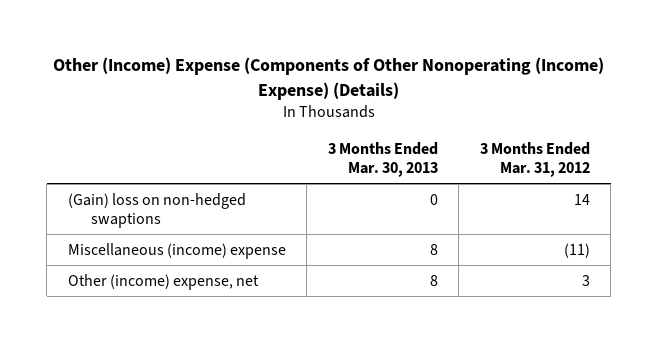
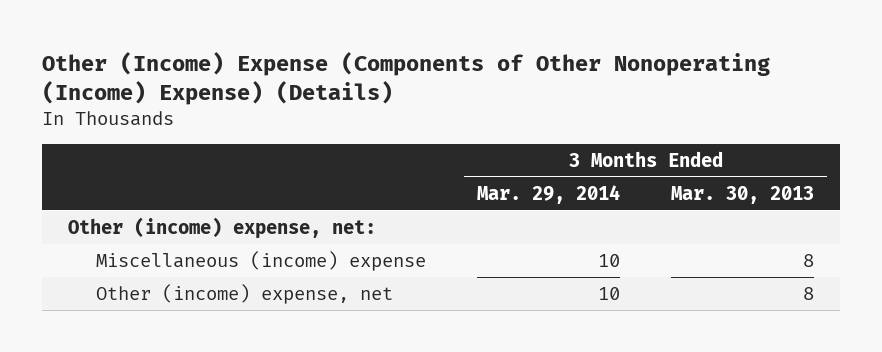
[479,141,590,178] 3 Months Ended Mar. 31, 2012 -> none
none -> [477,184,621,204] Mar. 29, 2014
[67,192,246,229] (Gain) loss on non-hedged swaptions -> none
none -> [67,216,376,239] Other (income) expense, net:

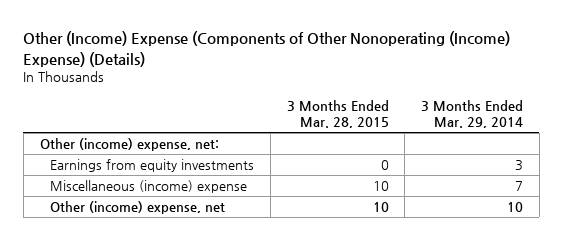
[671,185,815,204] Mar. 30, 2013 -> none
none -> [286,99,389,128] 3 Months Ended Mar. 28, 2015
none -> [49,159,254,173] Earnings from equity investments
[598,253,621,267] 10 -> [515,181,524,192] 7

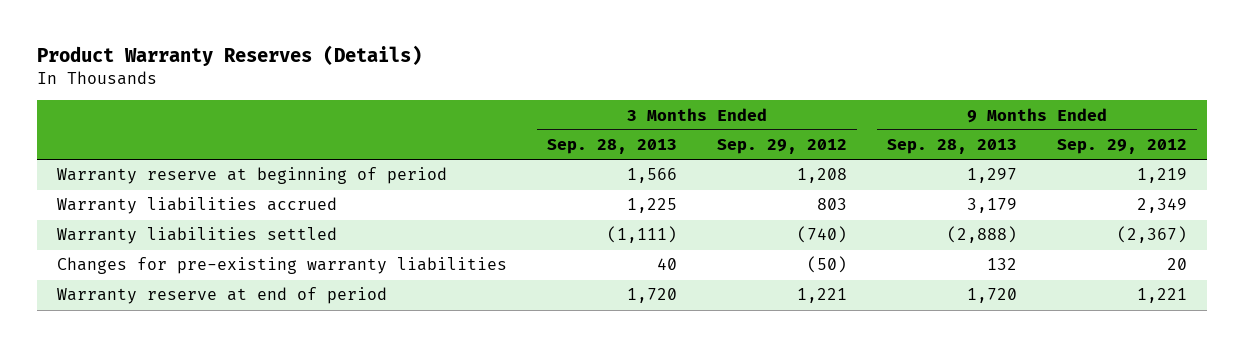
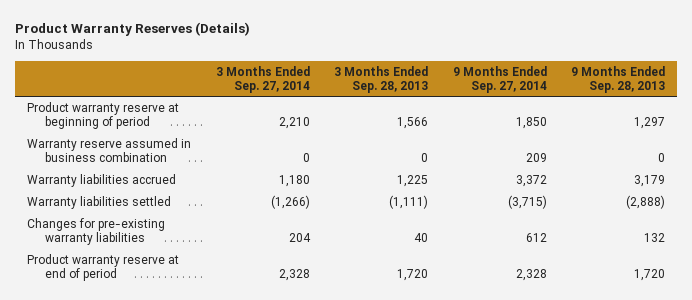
[717,139,848,155] Sep. 29, 2012 -> none
[1056,139,1187,155] Sep. 29, 2012 -> none
none -> [215,66,310,93] 3 Months Ended Sep. 27, 2014
none -> [452,66,547,93] 9 Months Ended Sep. 27, 2014
[57,167,448,185] Warranty reserve at beginning of period -> [27,102,180,129] Product warranty reserve at beginning of period
none -> [27,138,192,162] Warranty reserve assumed in business combination
[57,287,388,305] Warranty reserve at end of period -> [27,254,180,281] Product warranty reserve at end of period

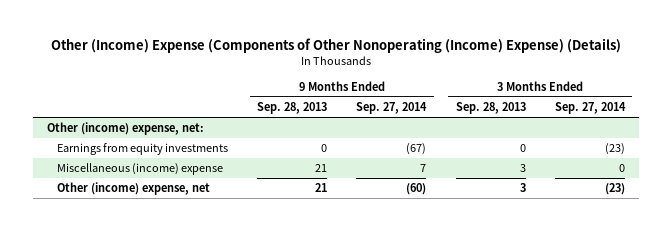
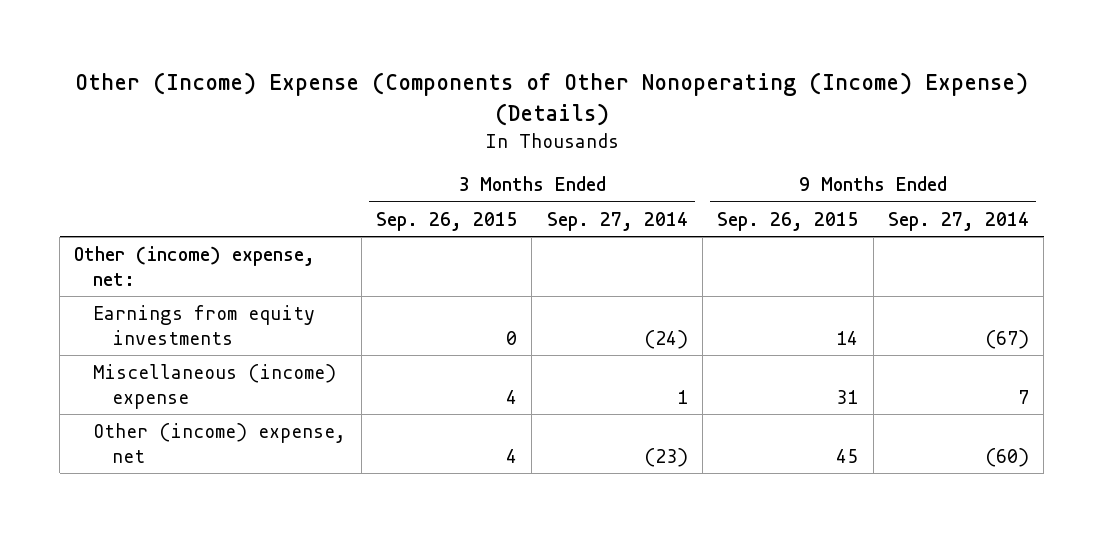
[256,102,327,115] Sep. 28, 2013 -> none
[455,102,526,115] Sep. 28, 2013 -> none
none -> [375,211,517,231] Sep. 26, 2015
none -> [717,211,859,231] Sep. 26, 2015
[604,143,625,156] (23) -> [643,329,688,349] (24)
[618,164,625,173] 0 -> [676,389,688,404] 1

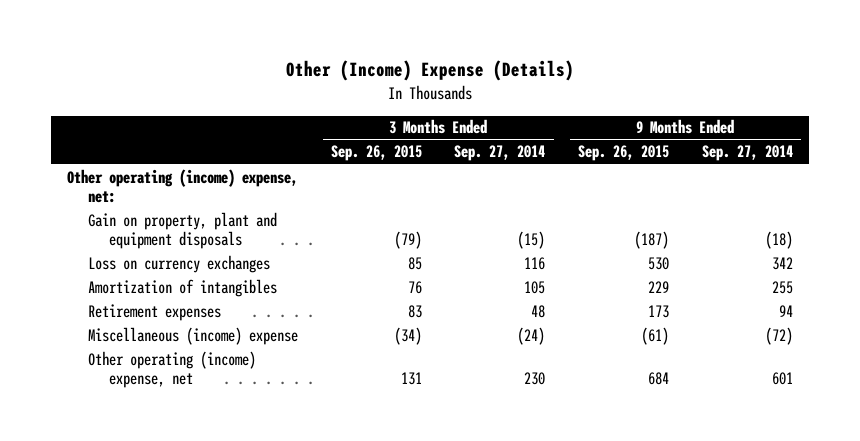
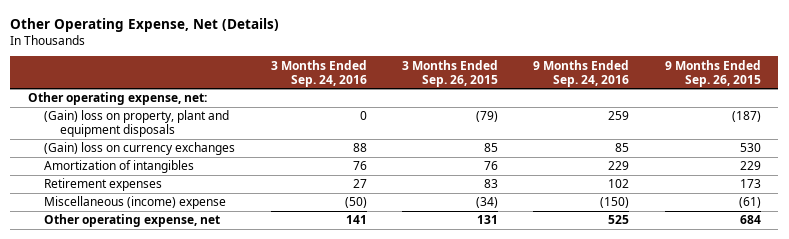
[285,60,574,82] Other (Income) Expense (Details) -> [10,17,280,32] Other Operating Expense, Net (Details)
[454,145,546,162] Sep. 27, 2014 -> none
[701,145,793,162] Sep. 27, 2014 -> none
none -> [270,59,367,87] 3 Months Ended Sep. 24, 2016
none -> [533,59,630,87] 9 Months Ended Sep. 24, 2016
[66,168,298,204] Other operating (income) expense, net: -> [28,92,208,106] Other operating expense, net:
[88,211,278,250] Gain on property, plant and equipment disposals -> [44,110,230,138] (Gain) loss on property, plant and equipment disposals
[88,254,271,273] Loss on currency exchanges -> [44,142,236,156] (Gain) loss on currency exchanges
[88,350,257,389] Other operating (income) expense, net -> [44,214,221,228] Other operating expense, net

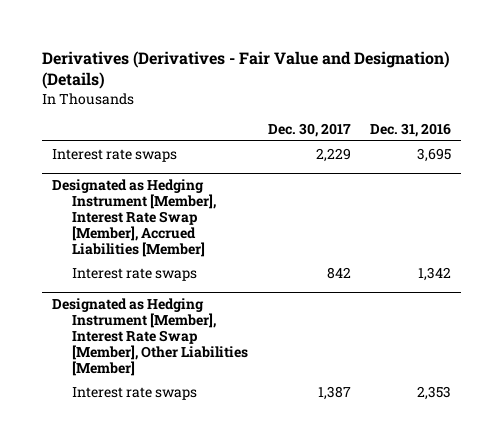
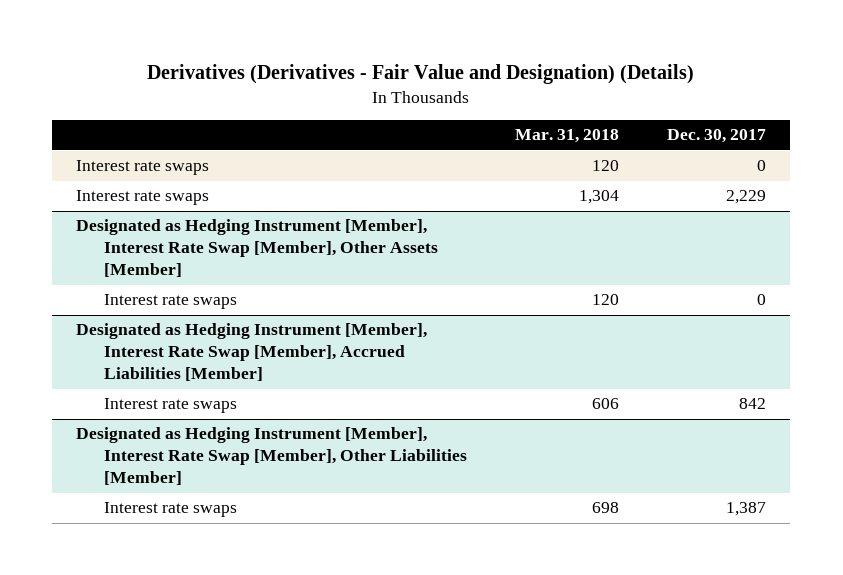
[370,123,452,138] Dec. 31, 2016 -> none
none -> [515,129,620,144] Mar. 31, 2018
none -> [76,160,210,176] Interest rate swaps
none -> [76,219,438,278] Designated as Hedging Instrument [Member], Interest Rate Swap [Member], Other Assets [Member]
none -> [103,294,237,310] Interest rate swaps

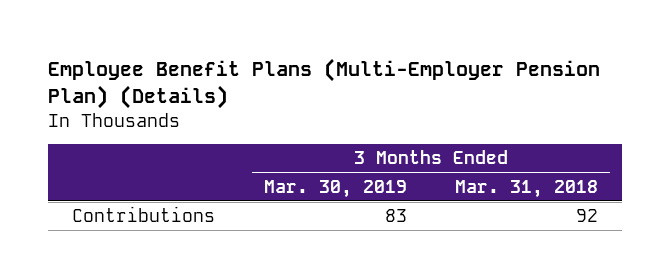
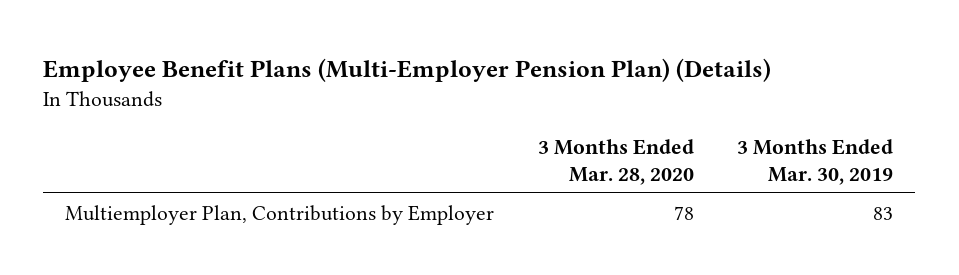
[454,179,598,198] Mar. 31, 2018 -> none
none -> [537,138,694,185] 3 Months Ended Mar. 28, 2020
[72,206,216,223] Contributions -> [65,204,495,225] Multiemployer Plan, Contributions by Employer

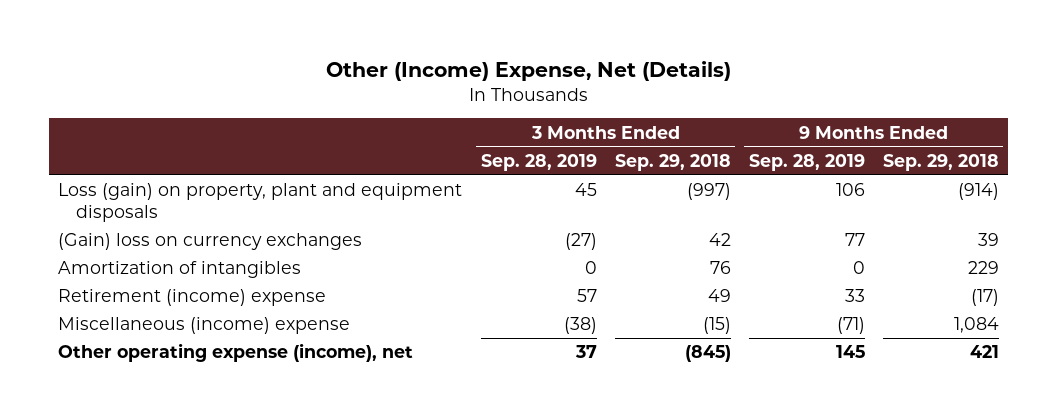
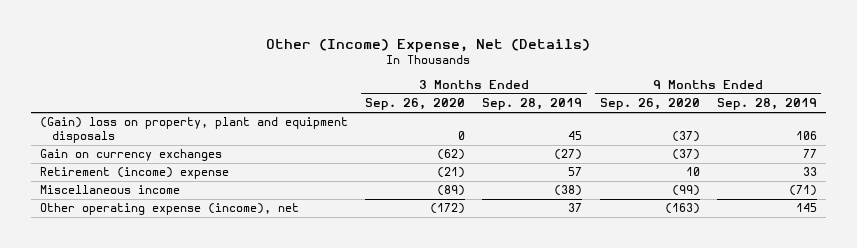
[614,153,731,171] Sep. 29, 2018 -> none
[882,153,999,171] Sep. 29, 2018 -> none
none -> [365,98,466,111] Sep. 26, 2020
none -> [599,98,700,111] Sep. 26, 2020
[58,261,302,279] Amortization of intangibles -> none
[58,183,463,223] Loss (gain) on property, plant and equipment disposals -> [39,117,348,143] (Gain) loss on property, plant and equipment disposals
[58,233,363,251] (Gain) loss on currency exchanges -> [39,149,222,162] Gain on currency exchanges
[58,317,351,335] Miscellaneous (income) expense -> [39,185,180,195] Miscellaneous income

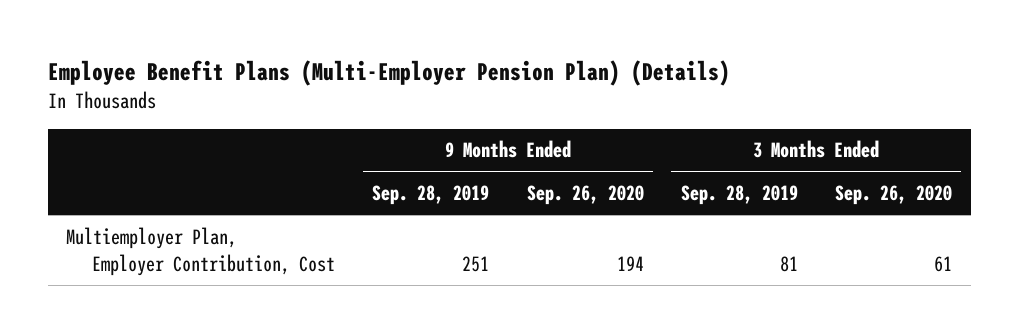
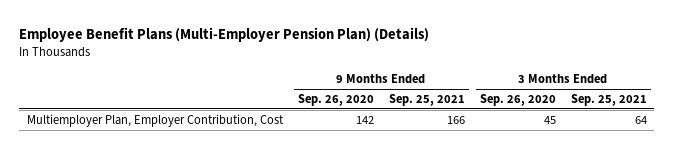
[372,185,490,206] Sep. 28, 2019 -> none
[680,185,798,206] Sep. 28, 2019 -> none
none -> [388,94,465,107] Sep. 25, 2021
none -> [570,94,647,107] Sep. 25, 2021
[616,255,644,271] 194 -> [355,116,374,125] 142
[933,255,952,272] 61 -> [543,116,556,125] 45

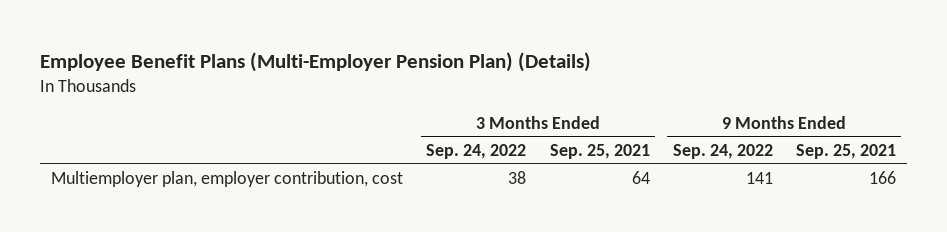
[297,94,374,107] Sep. 26, 2020 -> none
[479,94,556,107] Sep. 26, 2020 -> none
none -> [426,143,527,159] Sep. 24, 2022
none -> [672,143,773,159] Sep. 24, 2022
[26,114,284,128] Multiemployer Plan, Employer Contribution, Cost -> [51,171,404,188] Multiemployer plan, employer contribution, cost

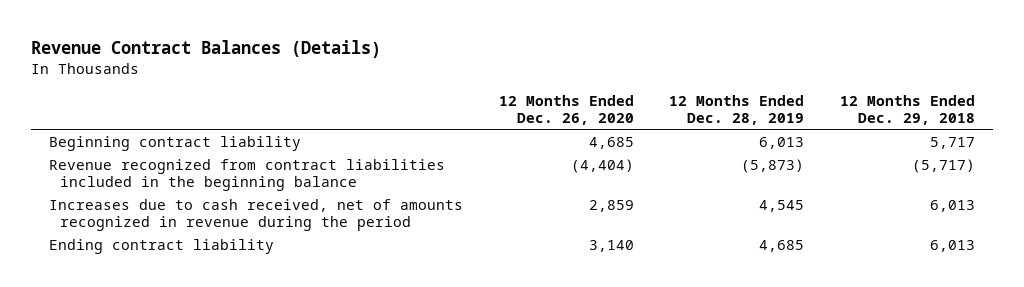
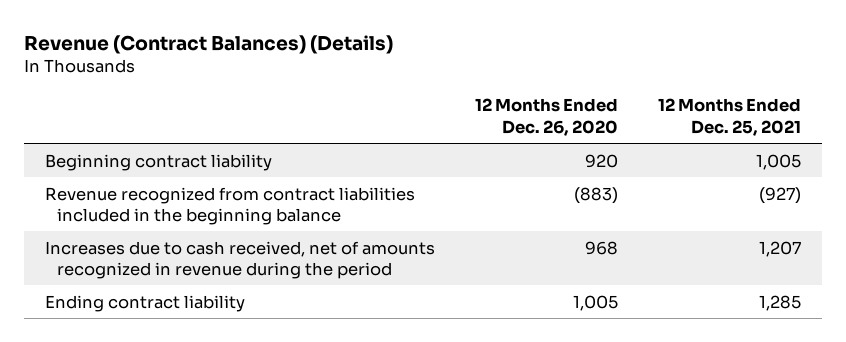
[31,39,382,58] Revenue Contract Balances (Details) -> [24,35,394,55] Revenue (Contract Balances) (Details)
[669,94,805,125] 12 Months Ended Dec. 28, 2019 -> none
[840,94,976,125] 12 Months Ended Dec. 29, 2018 -> none
none -> [658,98,802,136] 12 Months Ended Dec. 25, 2021
[588,136,634,149] 4,685 -> [585,153,619,168] 920
[570,158,634,173] (4,404) -> [574,186,619,204] (883)
[588,199,634,212] 2,859 -> [585,240,619,255] 968
[588,239,634,252] 3,140 -> [573,294,619,311] 1,005

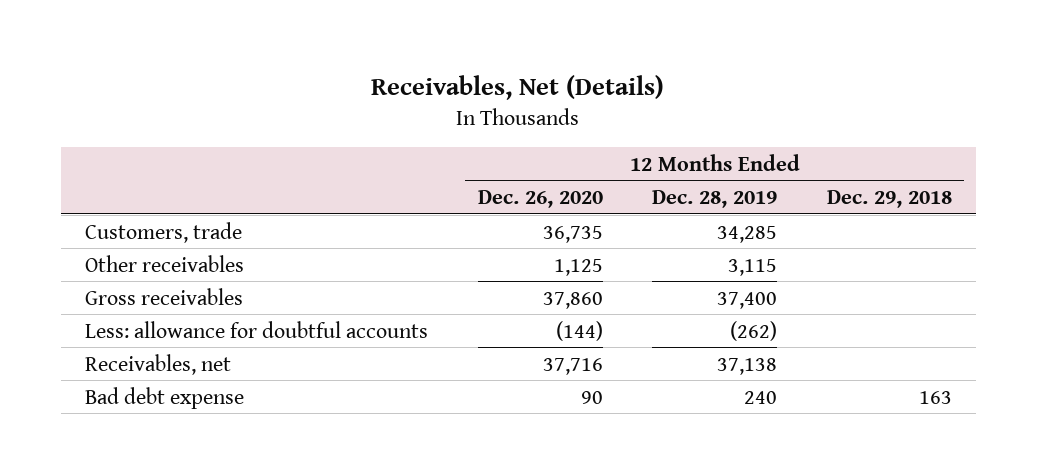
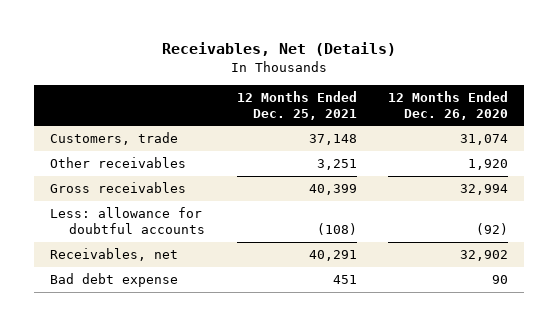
[652,190,778,209] Dec. 28, 2019 -> none
[826,190,952,209] Dec. 29, 2018 -> none
none -> [236,90,357,120] 12 Months Ended Dec. 25, 2021
[542,225,603,243] 36,735 -> [460,134,509,146] 31,074
[553,258,603,276] 1,125 -> [468,159,509,171] 1,920
[542,291,603,309] 37,860 -> [460,184,509,196] 32,994
[555,320,603,341] (144) -> [476,222,509,235] (92)
[542,357,603,375] 37,716 -> [460,250,509,262] 32,902

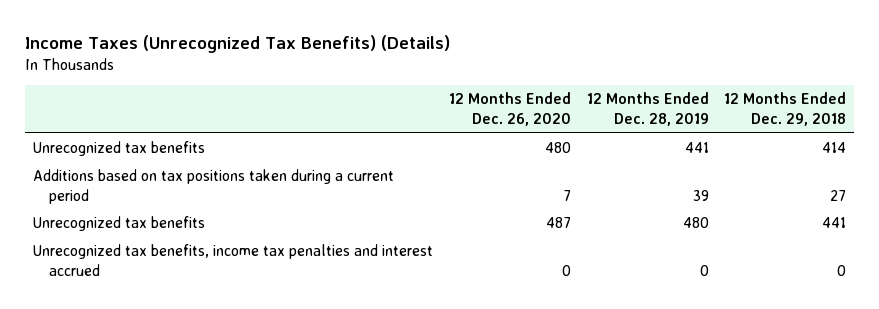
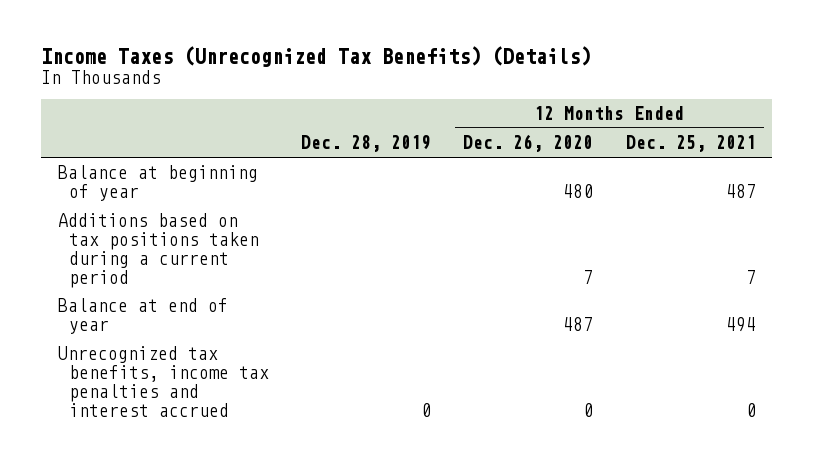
[586,92,709,126] 12 Months Ended Dec. 28, 2019 -> none
[724,92,847,126] 12 Months Ended Dec. 29, 2018 -> none
none -> [300,135,431,153] Dec. 28, 2019
none -> [625,135,756,153] Dec. 25, 2021
[32,141,205,157] Unrecognized tax benefits -> [57,165,258,202] Balance at beginning of year
[32,216,205,232] Unrecognized tax benefits -> [57,298,228,335] Balance at end of year

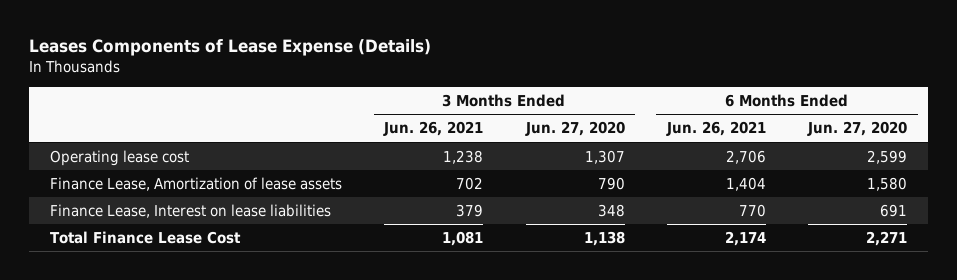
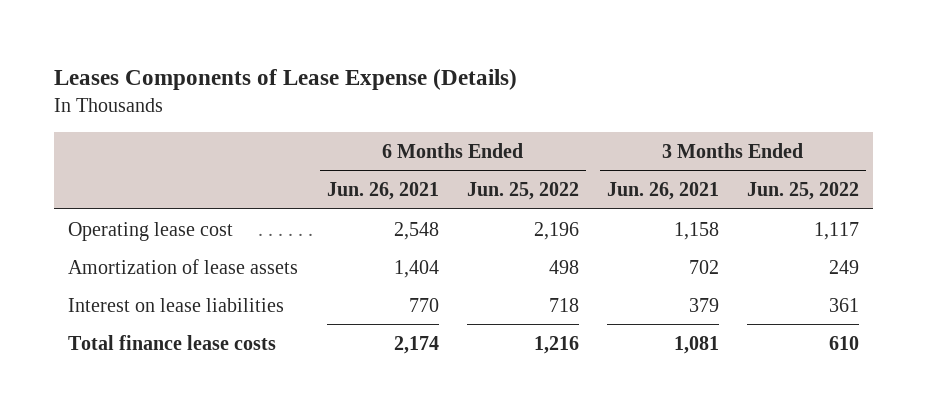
[524,121,625,137] Jun. 27, 2020 -> none
[807,121,908,137] Jun. 27, 2020 -> none
none -> [466,182,579,201] Jun. 25, 2022
none -> [747,182,860,201] Jun. 25, 2022
[443,150,484,165] 1,238 -> [673,221,719,240] 1,158
[725,150,766,165] 2,706 -> [393,221,439,240] 2,548
[49,177,342,192] Finance Lease, Amortization of lease assets -> [68,258,299,274] Amortization of lease assets
[49,204,331,219] Finance Lease, Interest on lease liabilities -> [68,297,285,312] Interest on lease liabilities
[49,231,241,245] Total Finance Lease Cost -> [68,334,277,350] Total finance lease costs

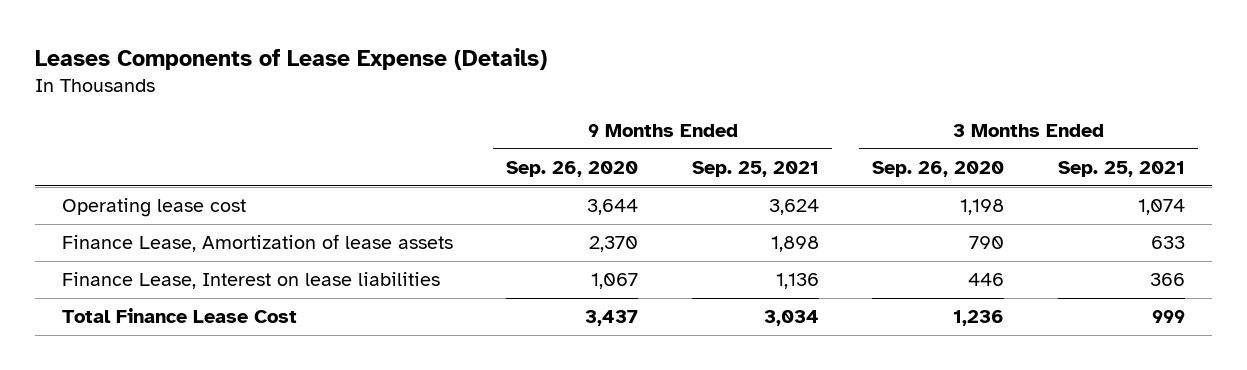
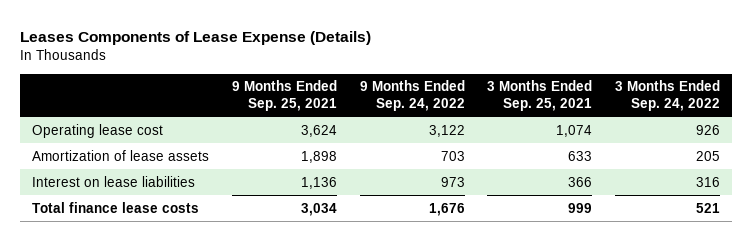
[506,161,639,178] Sep. 26, 2020 -> none
[872,161,1005,178] Sep. 26, 2020 -> none
none -> [359,80,465,112] 9 Months Ended Sep. 24, 2022
none -> [615,80,721,112] 3 Months Ended Sep. 24, 2022
[61,234,453,253] Finance Lease, Amortization of lease assets -> [31,149,209,161] Amortization of lease assets
[61,272,440,290] Finance Lease, Interest on lease liabilities -> [31,175,195,187] Interest on lease liabilities
[61,308,297,324] Total Finance Lease Cost -> [31,201,199,213] Total finance lease costs

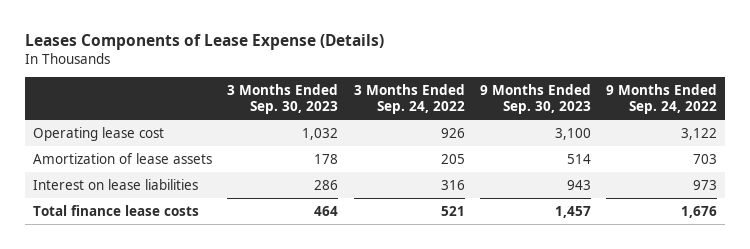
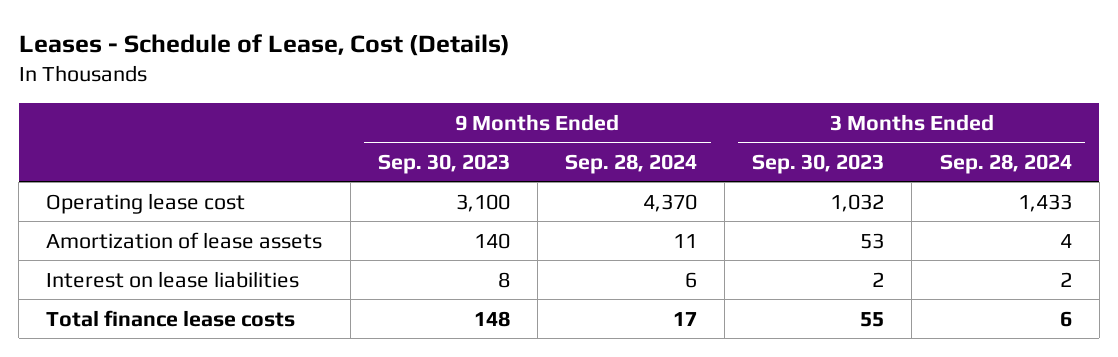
[25,33,385,50] Leases Components of Lease Expense (Details) -> [18,34,510,57] Leases - Schedule of Lease, Cost (Details)
[353,83,465,115] 3 Months Ended Sep. 24, 2022 -> none
[606,83,718,115] 9 Months Ended Sep. 24, 2022 -> none
none -> [564,153,697,174] Sep. 28, 2024
none -> [939,153,1072,174] Sep. 28, 2024
[314,153,339,164] 178 -> [860,232,885,249] 53
[567,153,592,164] 514 -> [473,232,510,249] 140
[314,179,339,190] 286 -> [872,271,885,287] 2
[567,179,592,190] 943 -> [497,271,510,288] 8
[314,205,339,216] 464 -> [860,311,885,327] 55
[555,205,592,218] 1,457 -> [473,310,510,327] 148

